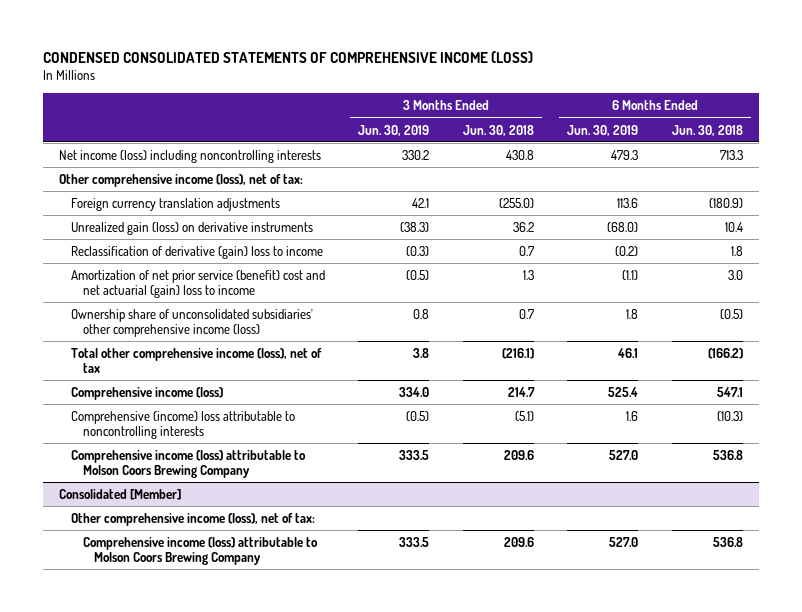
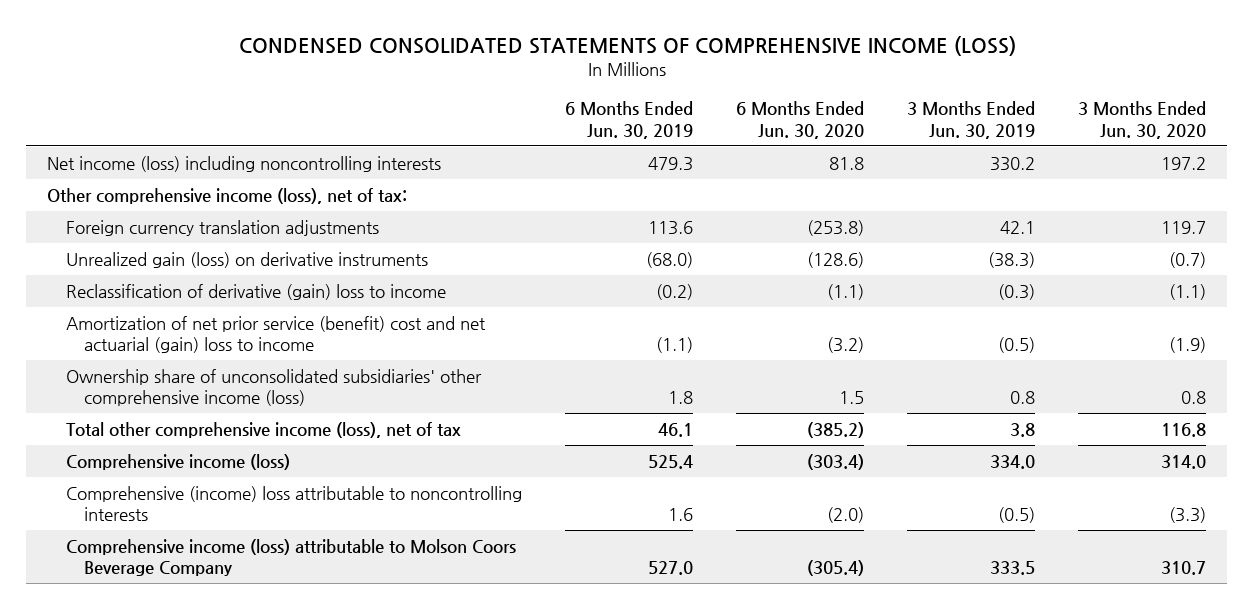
[462,124,534,136] Jun. 30, 2018 -> none
[671,124,743,136] Jun. 30, 2018 -> none
none -> [735,101,864,139] 6 Months Ended Jun. 30, 2020
none -> [1077,101,1206,139] 3 Months Ended Jun. 30, 2020
[59,488,182,500] Consolidated [Member] -> none
[70,512,315,526] Other comprehensive income (loss), net of tax: -> none
[82,536,318,566] Comprehensive income (loss) attributable to Molson Coors Brewing Company -> none
[70,449,306,479] Comprehensive income (loss) attributable to Molson Coors Brewing Company -> [65,539,516,577] Comprehensive income (loss) attributable to Molson Coors Beverage Company

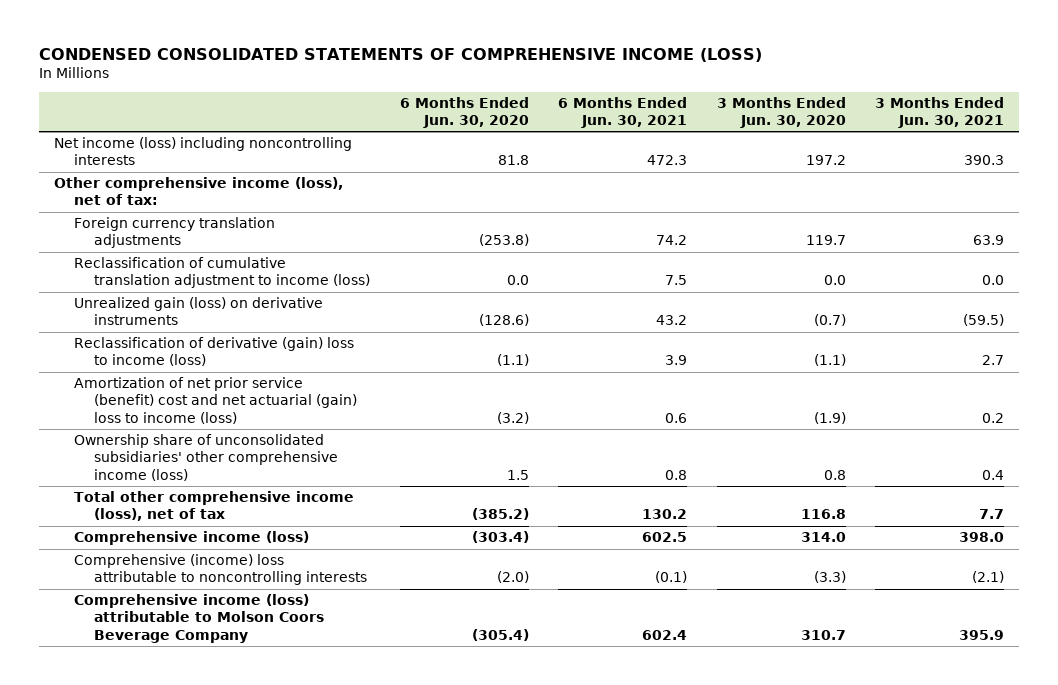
[564,101,693,139] 6 Months Ended Jun. 30, 2019 -> none
[906,101,1035,139] 3 Months Ended Jun. 30, 2019 -> none
none -> [558,96,688,129] 6 Months Ended Jun. 30, 2021
none -> [875,96,1005,129] 3 Months Ended Jun. 30, 2021
none -> [74,257,371,289] Reclassification of cumulative translation adjustment to income (loss)
[65,284,446,301] Reclassification of derivative (gain) loss to income -> [74,337,355,367] Reclassification of derivative (gain) loss to income (loss)
[65,316,486,354] Amortization of net prior service (benefit) cost and net actuarial (gain) loss to income -> [74,377,358,424] Amortization of net prior service (benefit) cost and net actuarial (gain) loss to income (loss)

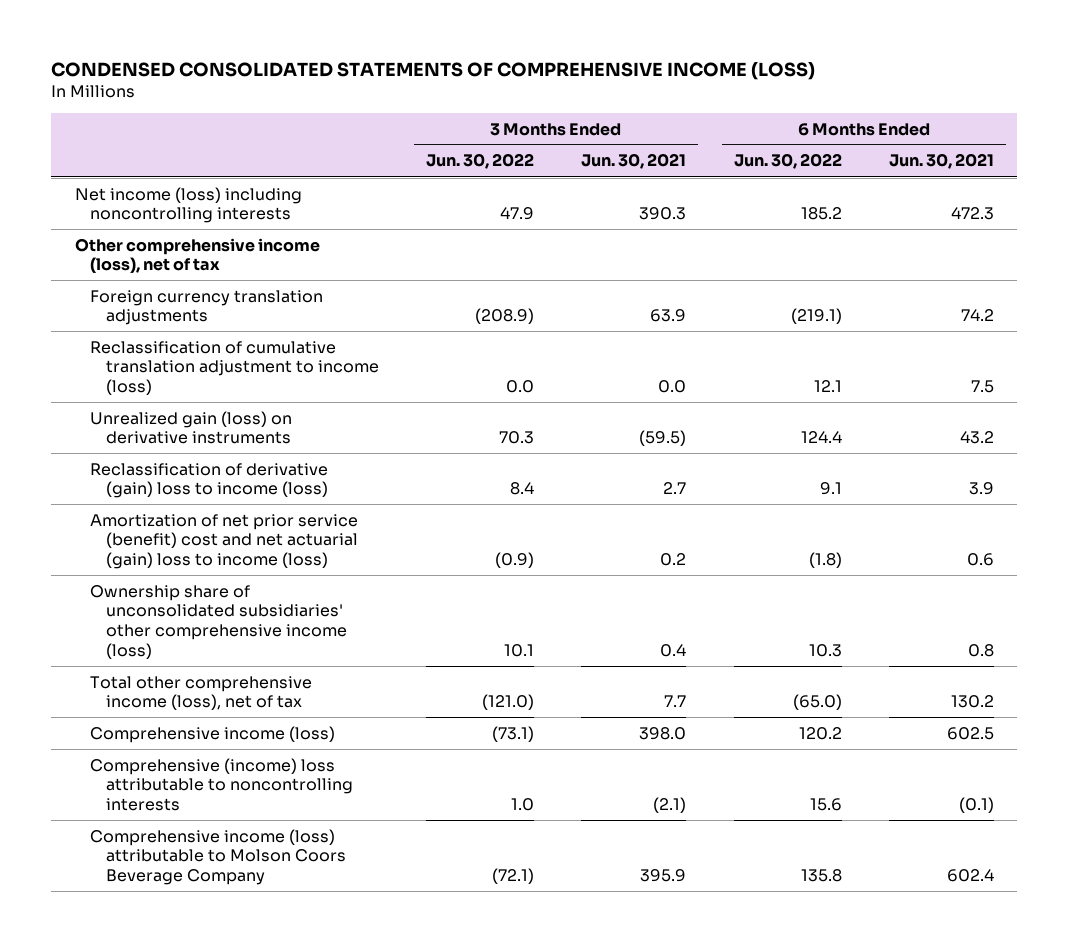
[399,96,529,129] 6 Months Ended Jun. 30, 2020 -> none
[716,96,846,129] 3 Months Ended Jun. 30, 2020 -> none
none -> [426,153,535,170] Jun. 30, 2022
none -> [733,153,842,170] Jun. 30, 2022
[53,177,343,206] Other comprehensive income (loss), net of tax: -> [75,237,321,274] Other comprehensive income (loss), net of tax

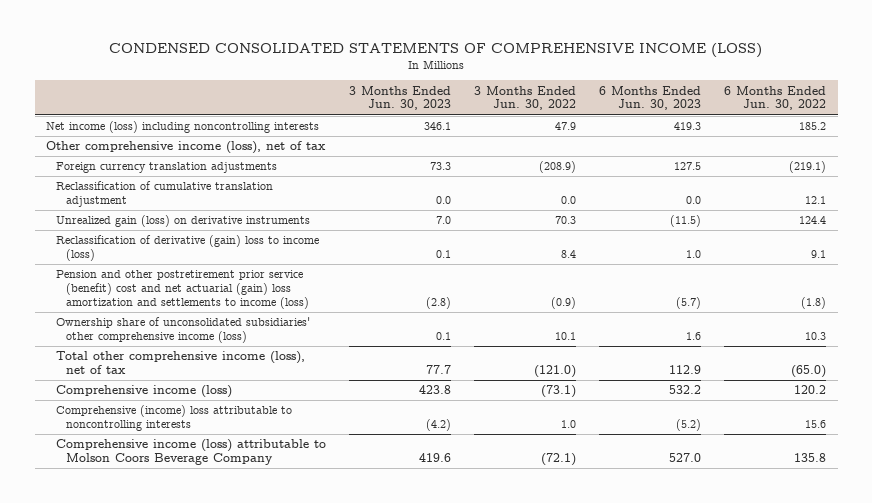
[581,153,687,170] Jun. 30, 2021 -> none
[888,153,994,170] Jun. 30, 2021 -> none
none -> [349,85,452,111] 3 Months Ended Jun. 30, 2023
none -> [599,85,702,111] 6 Months Ended Jun. 30, 2023
[90,340,379,396] Reclassification of cumulative translation adjustment to income (loss) -> [56,181,274,208] Reclassification of cumulative translation adjustment
[90,513,359,570] Amortization of net prior service (benefit) cost and net actuarial (gain) loss to income (loss) -> [56,270,310,309] Pension and other postretirement prior service (benefit) cost and net actuarial (gain) loss amortization and settlements to income (loss)

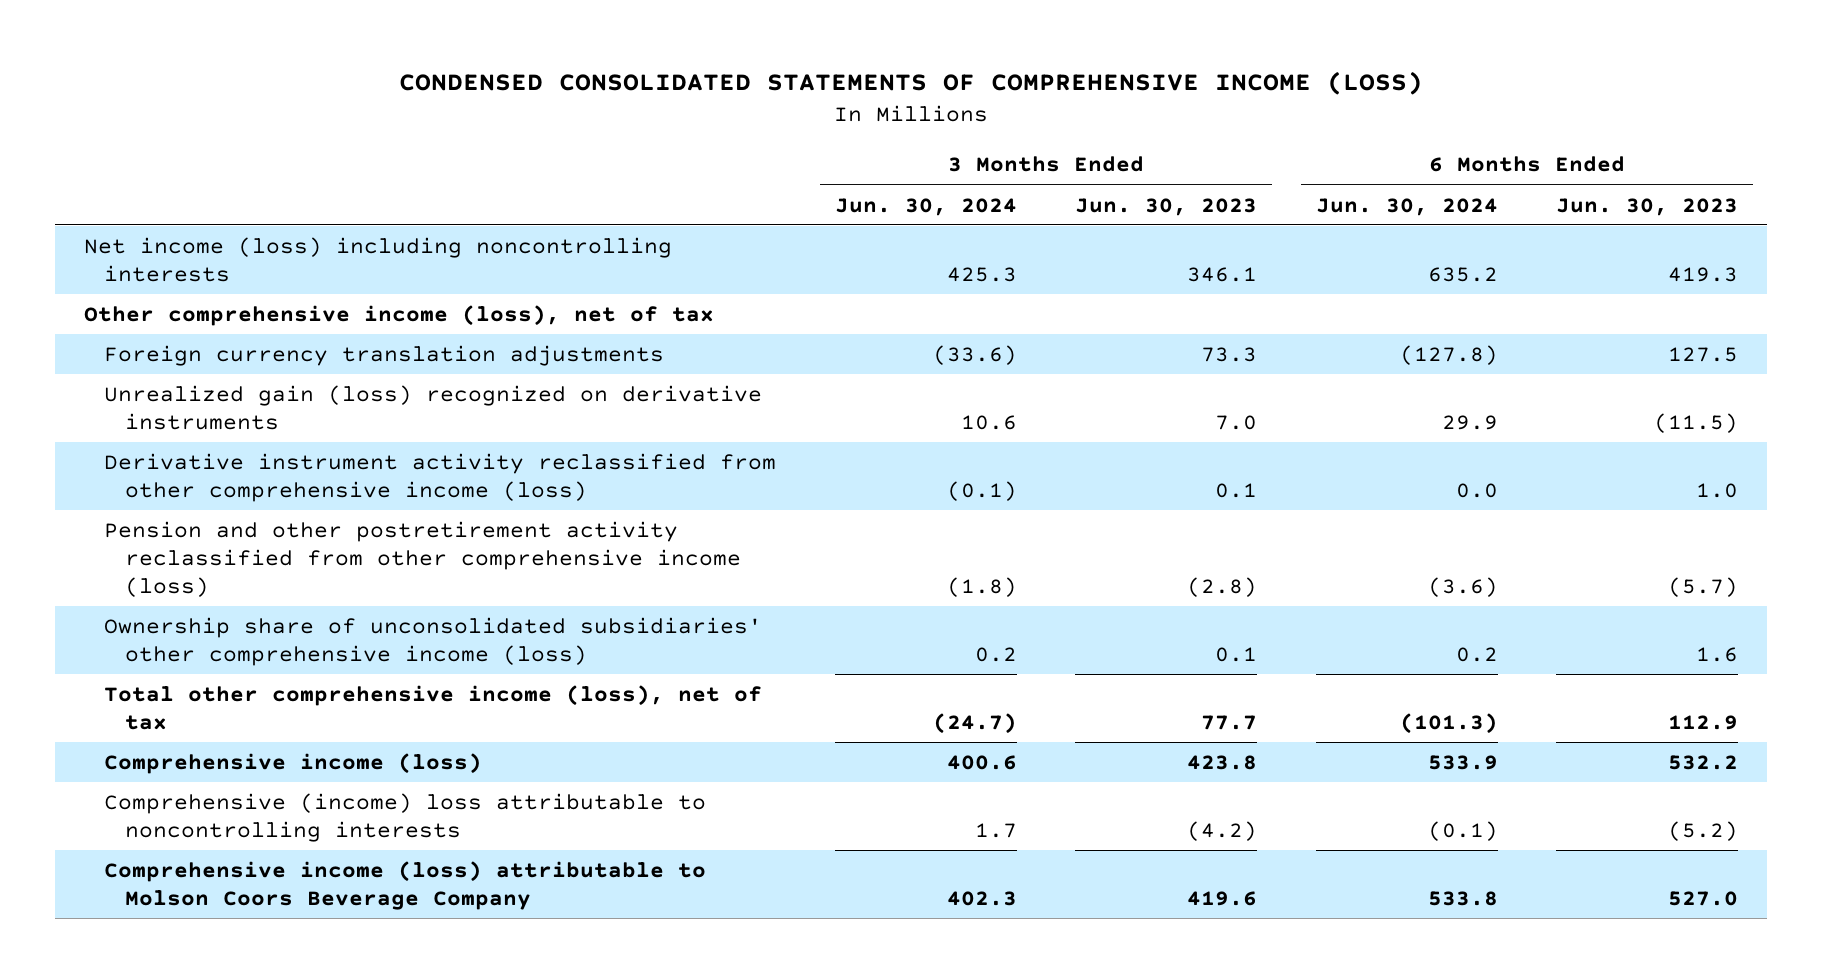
[474,85,577,111] 3 Months Ended Jun. 30, 2022 -> none
[724,85,827,111] 6 Months Ended Jun. 30, 2022 -> none
none -> [834,197,1017,216] Jun. 30, 2024
none -> [1315,197,1498,216] Jun. 30, 2024
[56,181,274,208] Reclassification of cumulative translation adjustment -> none
[56,215,311,228] Unrealized gain (loss) on derivative instruments -> [104,384,763,430] Unrealized gain (loss) recognized on derivative instruments
[56,235,320,262] Reclassification of derivative (gain) loss to income (loss) -> [104,452,777,502] Derivative instrument activity reclassified from other comprehensive income (loss)
[56,270,310,309] Pension and other postretirement prior service (benefit) cost and net actuarial (gain) loss amortization and settlements to income (loss) -> [104,520,741,597] Pension and other postretirement activity reclassified from other comprehensive income (loss)

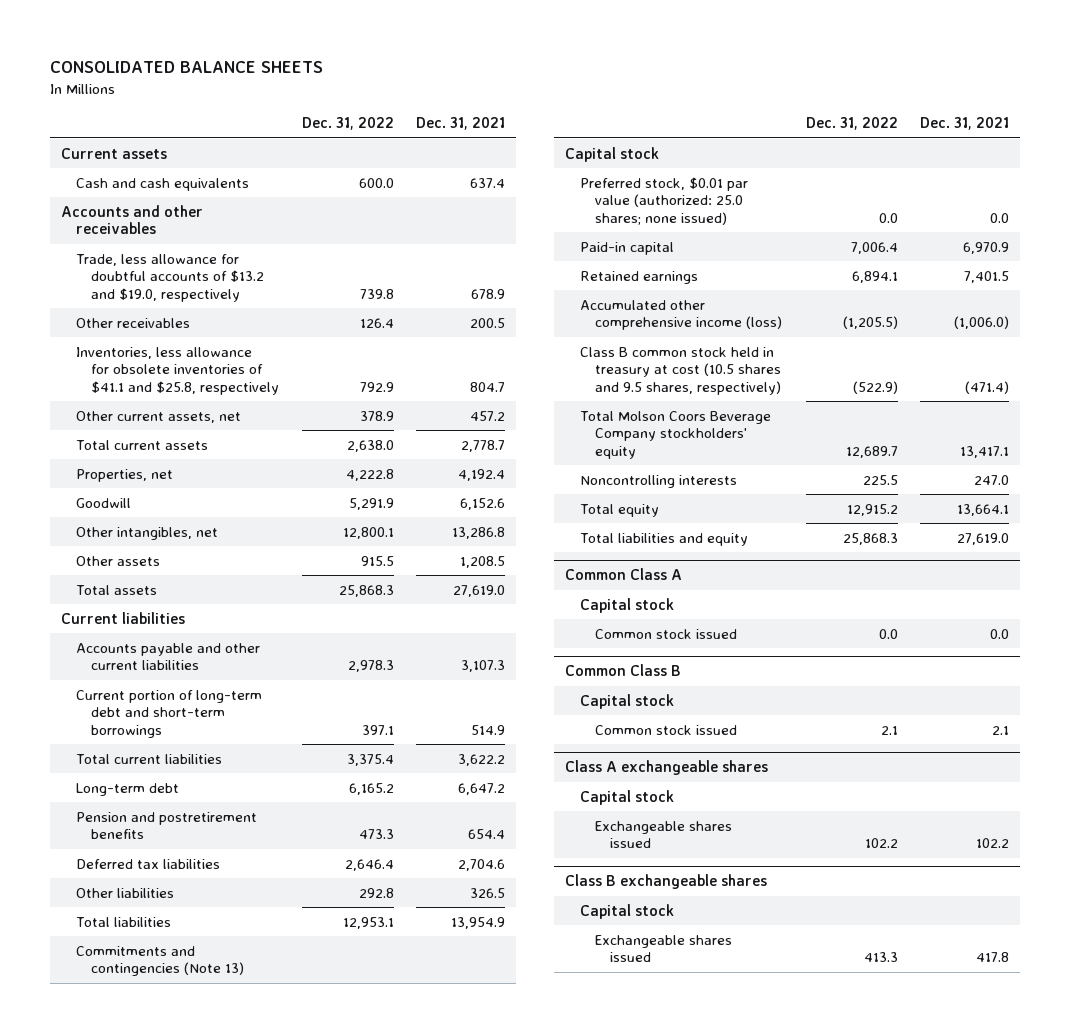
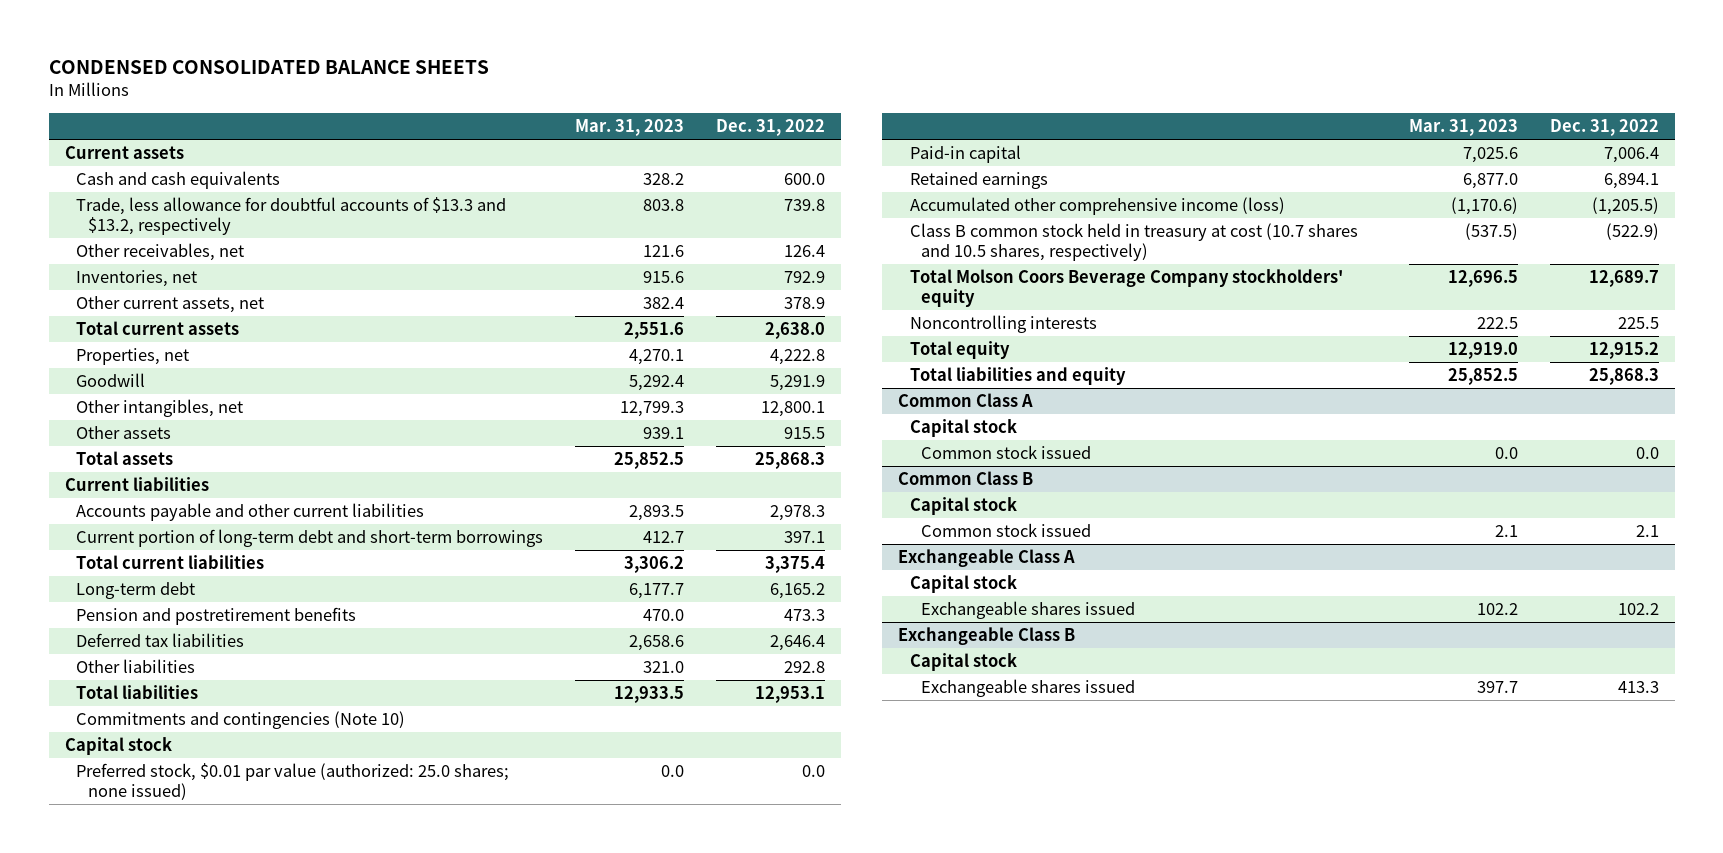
[49,61,323,74] CONSOLIDATED BALANCE SHEETS -> [48,60,489,75] CONDENSED CONSOLIDATED BALANCE SHEETS
[415,117,505,131] Dec. 31, 2021 -> none
none -> [575,118,685,136] Mar. 31, 2023
[61,204,204,235] Accounts and other receivables -> none
[76,253,265,302] Trade, less allowance for doubtful accounts of $13.2 and $19.0, respectively -> [76,197,507,235] Trade, less allowance for doubtful accounts of $13.3 and $13.2, respectively
[76,317,191,328] Other receivables -> [76,243,245,262] Other receivables, net
[76,346,280,395] Inventories, less allowance for obsolete inventories of $41.1 and $25.8, respectively -> [76,270,198,288] Inventories, net
[76,945,245,977] Commitments and contingencies (Note 13) -> [76,711,406,730] Commitments and contingencies (Note 10)
[580,346,782,395] Class B common stock held in treasury at cost (10.5 shares and 9.5 shares, respectively) -> [909,223,1358,261] Class B common stock held in treasury at cost (10.7 shares and 10.5 shares, respectively)
[565,760,769,776] Class A exchangeable shares -> [898,549,1076,568] Exchangeable Class A
[565,874,768,890] Class B exchangeable shares -> [898,627,1076,646] Exchangeable Class B

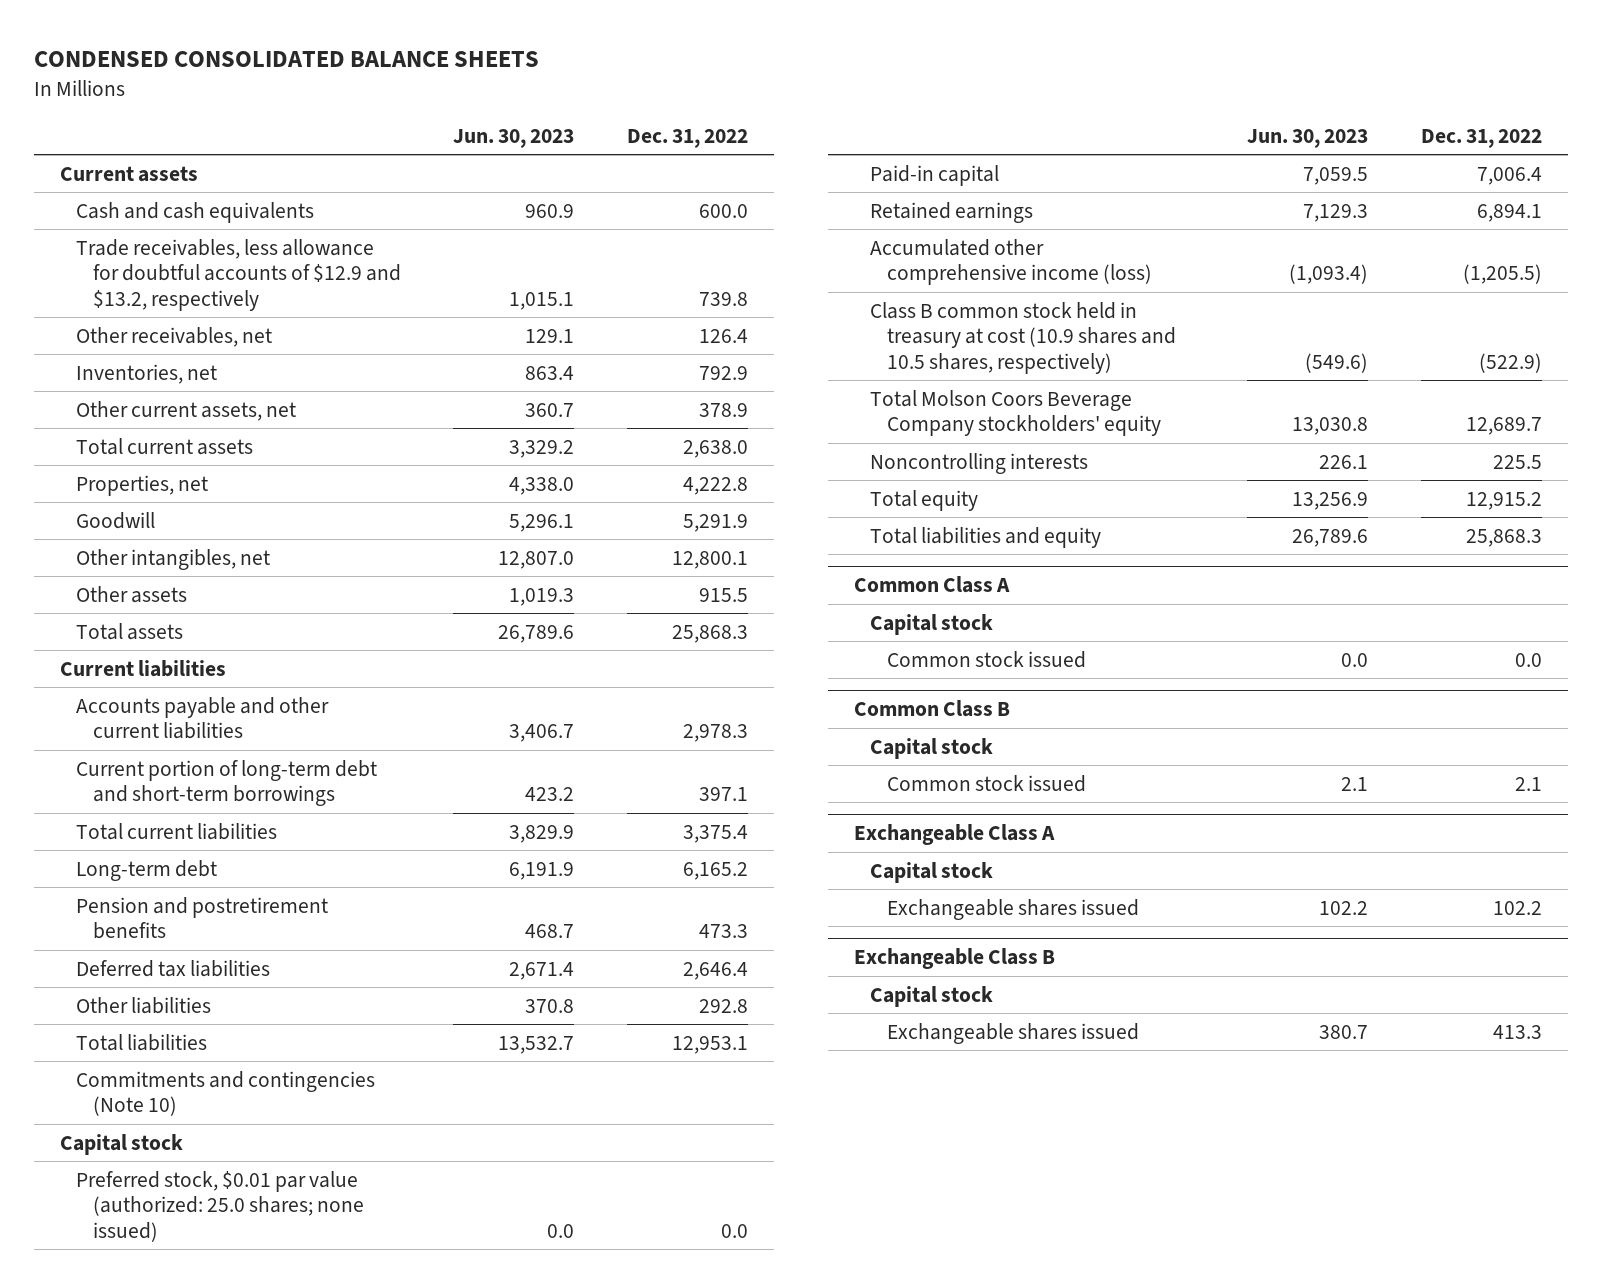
[575,118,685,136] Mar. 31, 2023 -> none
none -> [453,129,575,149] Jun. 30, 2023
[76,197,507,235] Trade, less allowance for doubtful accounts of $13.3 and $13.2, respectively -> [76,238,401,311] Trade receivables, less allowance for doubtful accounts of $12.9 and $13.2, respectively
[909,223,1358,261] Class B common stock held in treasury at cost (10.7 shares and 10.5 shares, respectively) -> [870,301,1176,374] Class B common stock held in treasury at cost (10.9 shares and 10.5 shares, respectively)

